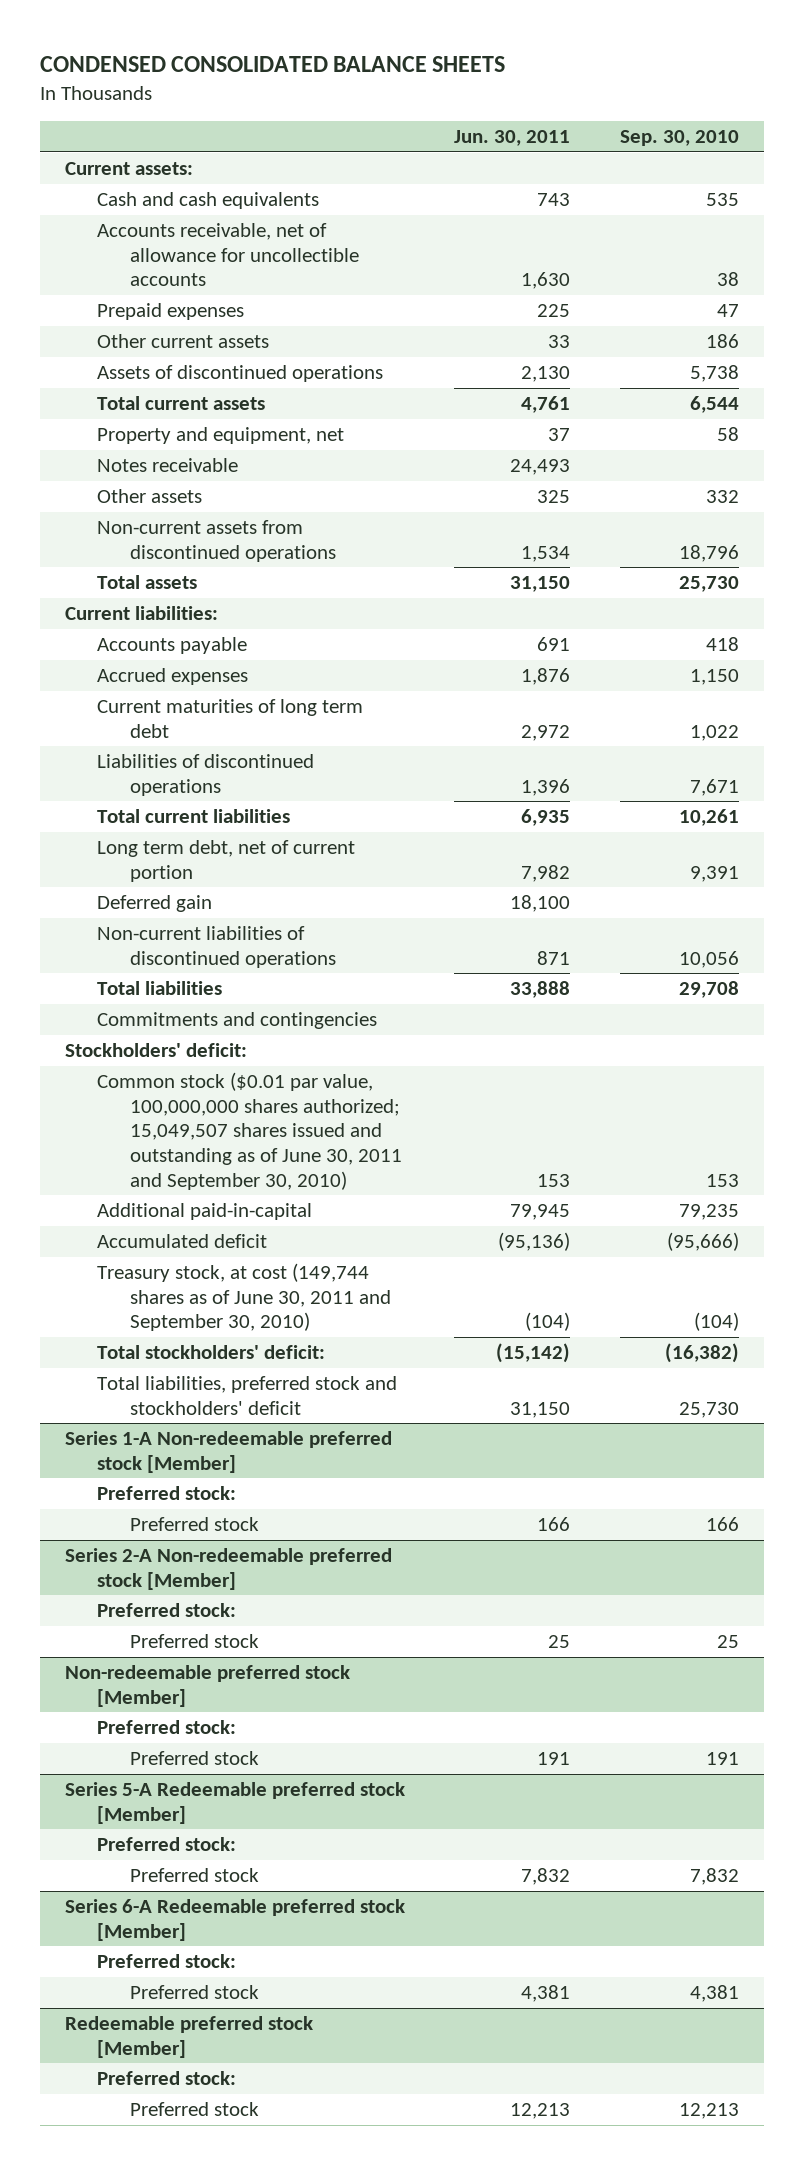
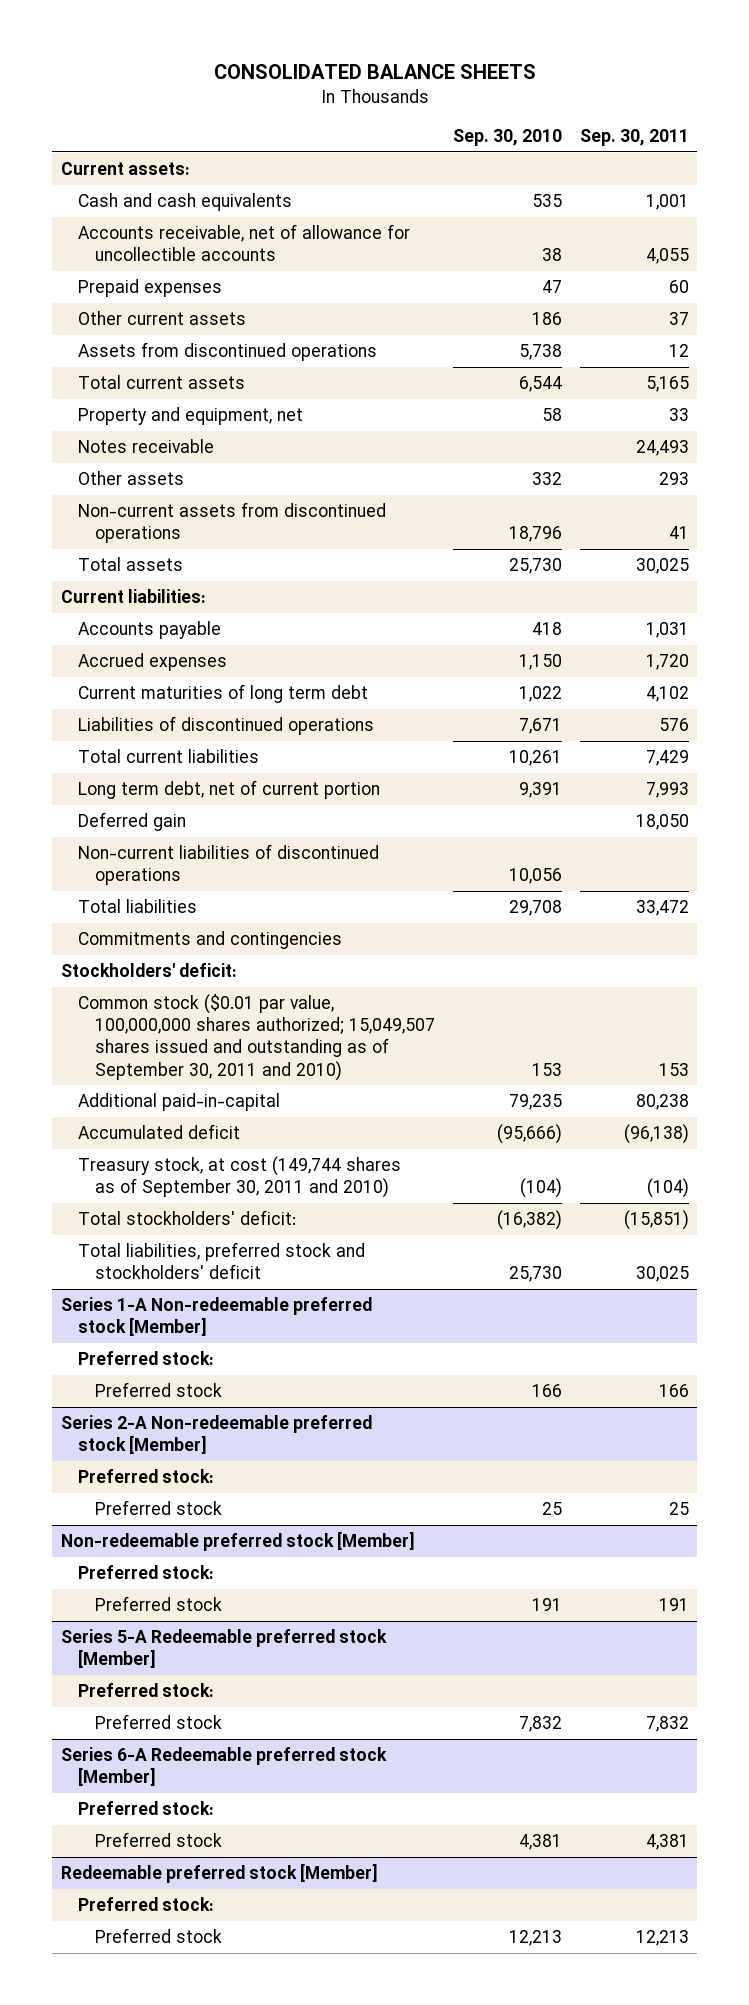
[40,56,506,73] CONDENSED CONSOLIDATED BALANCE SHEETS -> [213,64,536,80] CONSOLIDATED BALANCE SHEETS
[454,130,571,147] Jun. 30, 2011 -> none
none -> [579,129,689,147] Sep. 30, 2011
[97,365,384,383] Assets of discontinued operations -> [78,341,378,361] Assets from discontinued operations
[97,1072,403,1190] Common stock ($0.01 par value, 100,000,000 shares authorized; 15,049,507 shares issued and outstanding as of June 30, 2011 and September 30, 2010) -> [78,993,436,1081] Common stock ($0.01 par value, 100,000,000 shares authorized; 15,049,507 shares issued and outstanding as of September 30, 2011 and 2010)
[97,1263,392,1332] Treasury stock, at cost (149,744 shares as of June 30, 2011 and September 30, 2010) -> [78,1155,402,1199] Treasury stock, at cost (149,744 shares as of September 30, 2011 and 2010)

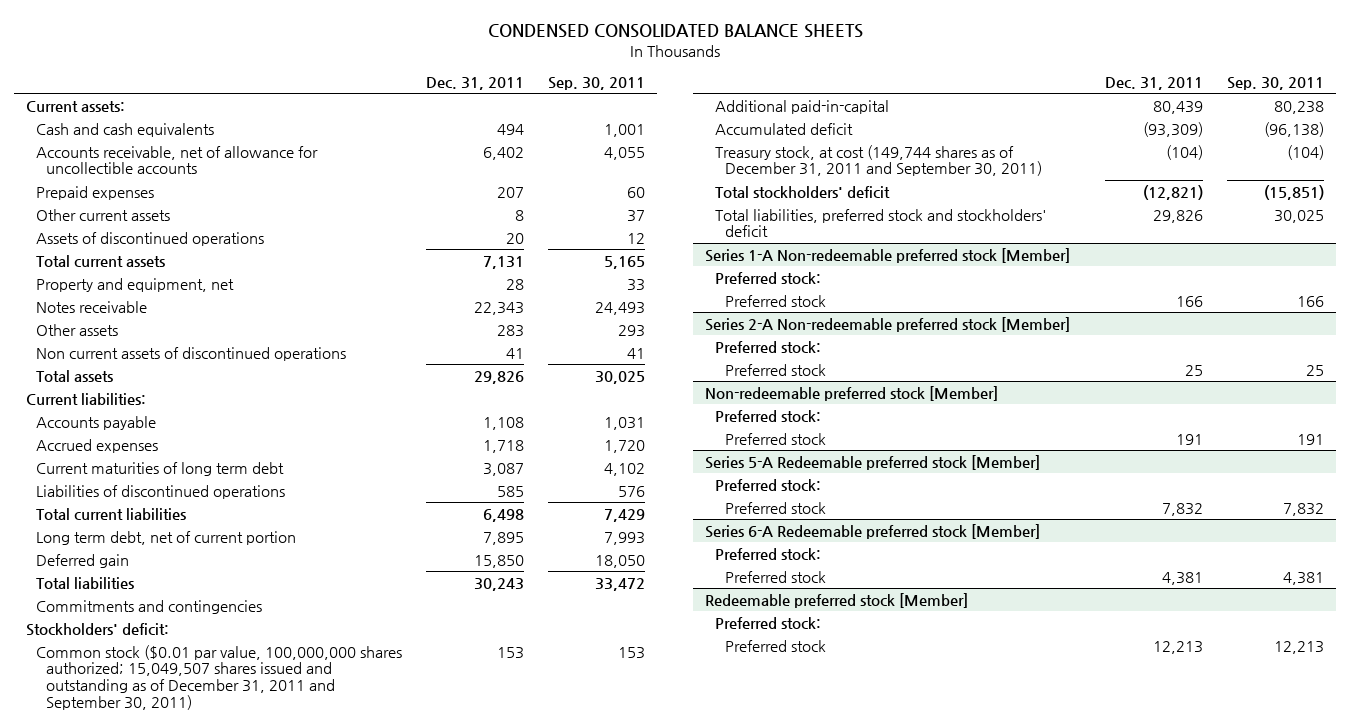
[213,64,536,80] CONSOLIDATED BALANCE SHEETS -> [487,24,863,39] CONDENSED CONSOLIDATED BALANCE SHEETS
[452,129,562,147] Sep. 30, 2010 -> none
none -> [425,76,524,90] Dec. 31, 2011
[78,341,378,361] Assets from discontinued operations -> [35,231,264,246] Assets of discontinued operations
[78,501,387,544] Non-current assets from discontinued operations -> [35,346,346,361] Non current assets of discontinued operations
[78,843,380,886] Non-current liabilities of discontinued operations -> none
[78,993,436,1081] Common stock ($0.01 par value, 100,000,000 shares authorized; 15,049,507 shares issued and outstanding as of September 30, 2011 and 2010) -> [35,644,402,710] Common stock ($0.01 par value, 100,000,000 shares authorized; 15,049,507 shares issued and outstanding as of December 31, 2011 and September 30, 2011)
[78,1155,402,1199] Treasury stock, at cost (149,744 shares as of September 30, 2011 and 2010) -> [714,144,1042,177] Treasury stock, at cost (149,744 shares as of December 31, 2011 and September 30, 2011)
[78,1209,297,1225] Total stockholders' deficit: -> [714,185,890,198] Total stockholders' deficit

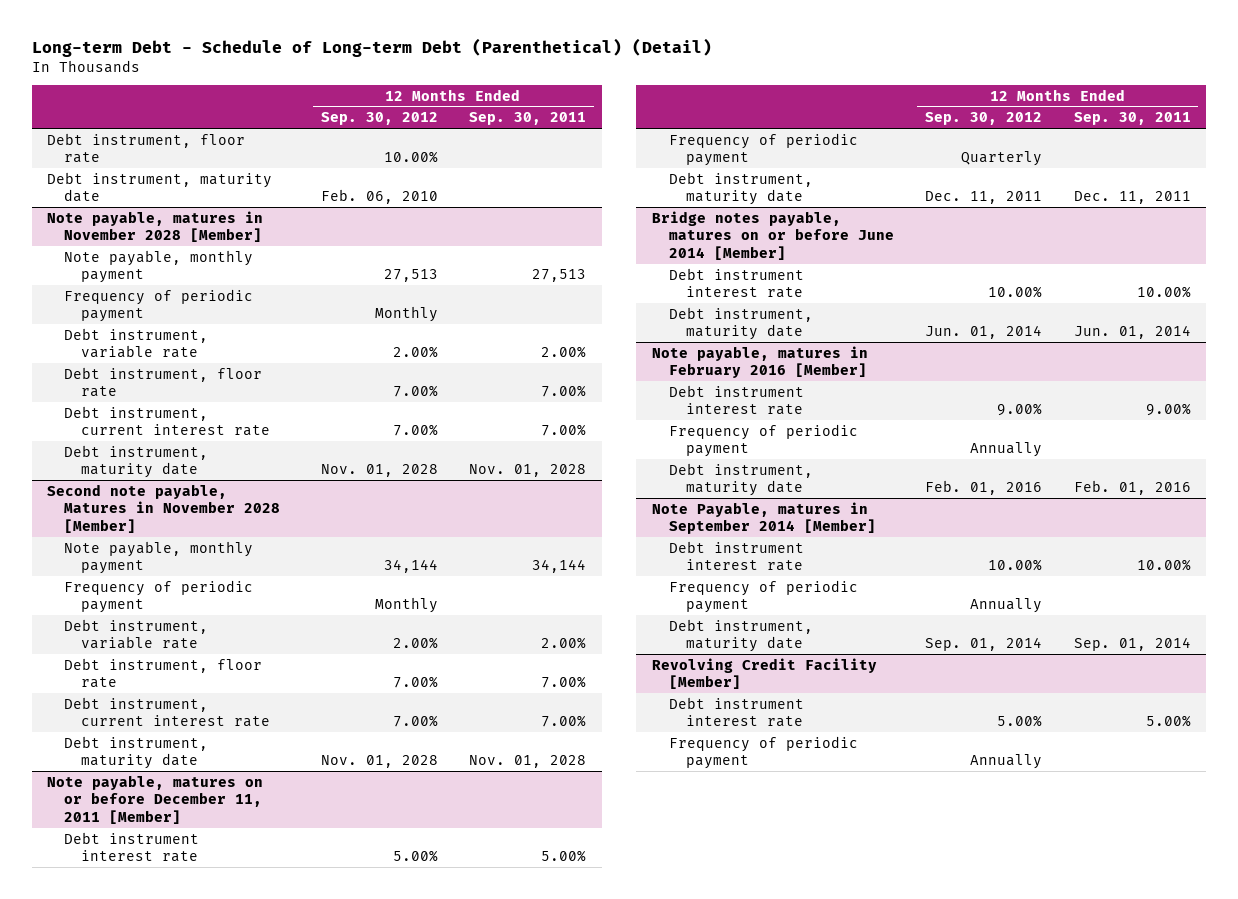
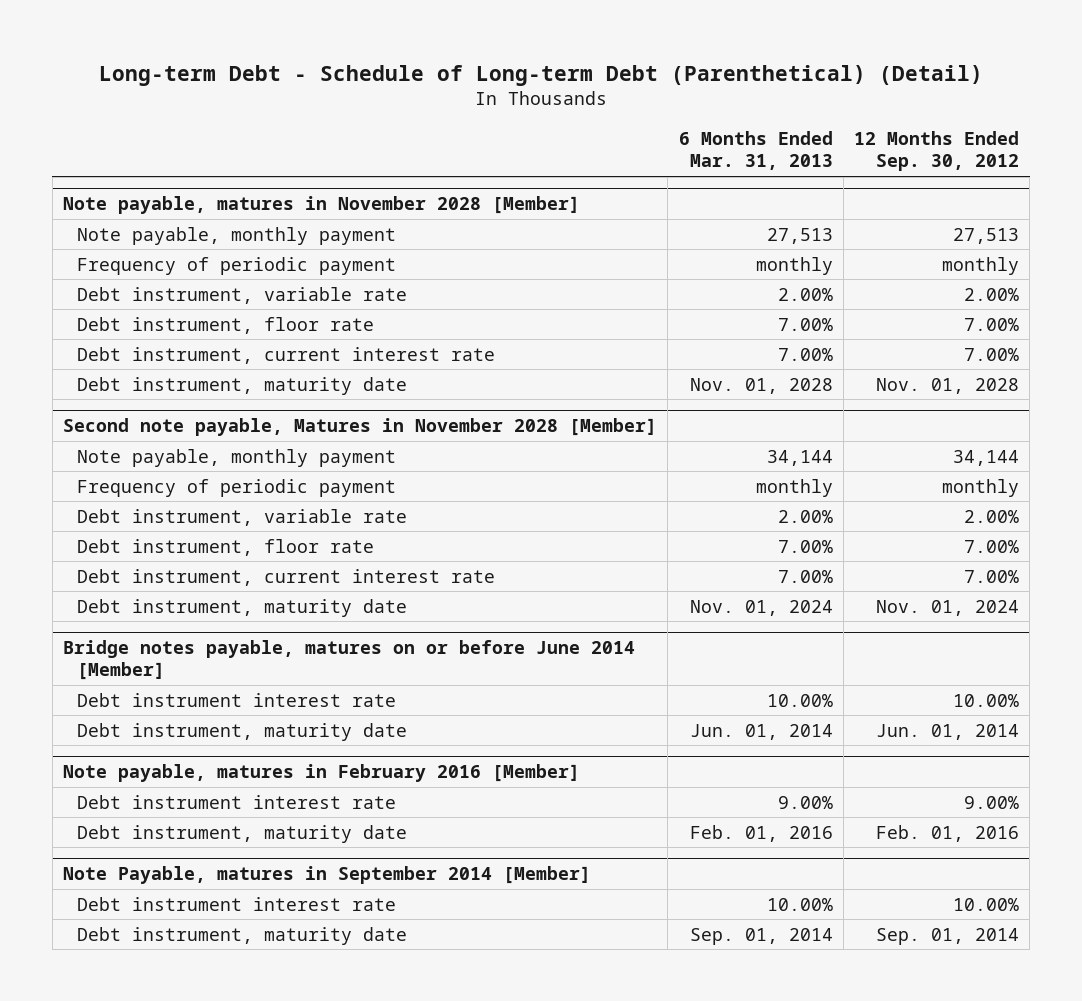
[469,112,587,126] Sep. 30, 2011 -> none
none -> [678,131,833,171] 6 Months Ended Mar. 31, 2013
[47,132,246,164] Debt instrument, floor rate -> none
[47,171,273,203] Debt instrument, maturity date -> none
[374,306,438,323] Monthly -> [942,256,1020,275] monthly
[374,597,438,614] Monthly -> [942,478,1020,497] monthly
[47,774,264,824] Note payable, matures on or before December 11, 2011 [Member] -> none
[64,831,200,863] Debt instrument interest rate -> none
[668,132,858,167] Frequency of periodic payment -> none
[668,171,813,206] Debt instrument, maturity date -> none
[320,755,438,769] Nov. 01, 2028 -> [876,599,1020,616] Nov. 01, 2024
[668,423,858,458] Frequency of periodic payment -> none
[668,579,858,614] Frequency of periodic payment -> none
[651,657,877,690] Revolving Credit Facility [Member] -> none
[668,696,804,728] Debt instrument interest rate -> none
[668,735,858,770] Frequency of periodic payment -> none

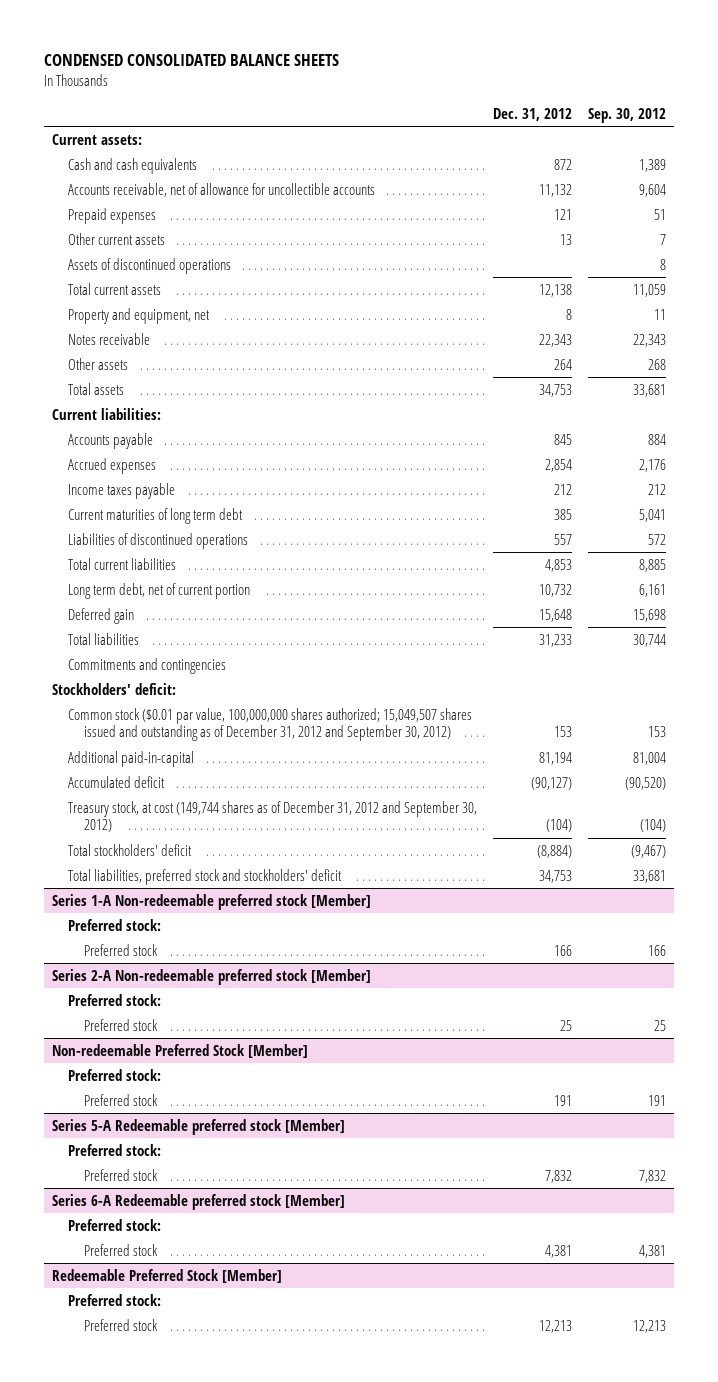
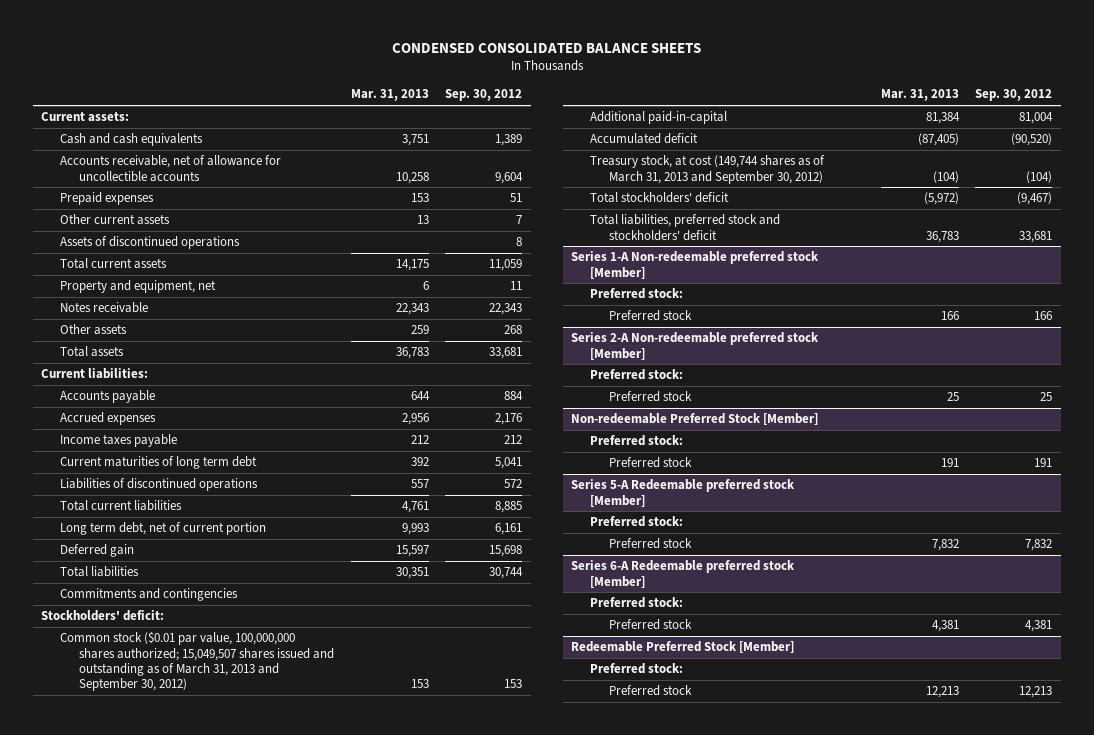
[493,107,573,121] Dec. 31, 2012 -> none
none -> [350,89,429,102] Mar. 31, 2013
[67,707,472,742] Common stock ($0.01 par value, 100,000,000 shares authorized; 15,049,507 shares issued and outstanding as of December 31, 2012 and September 30, 2012) -> [60,631,334,692] Common stock ($0.01 par value, 100,000,000 shares authorized; 15,049,507 shares issued and outstanding as of March 31, 2013 and September 30, 2012)
[67,800,477,833] Treasury stock, at cost (149,744 shares as of December 31, 2012 and September 30, 2012) -> [590,155,826,184] Treasury stock, at cost (149,744 shares as of March 31, 2013 and September 30, 2012)

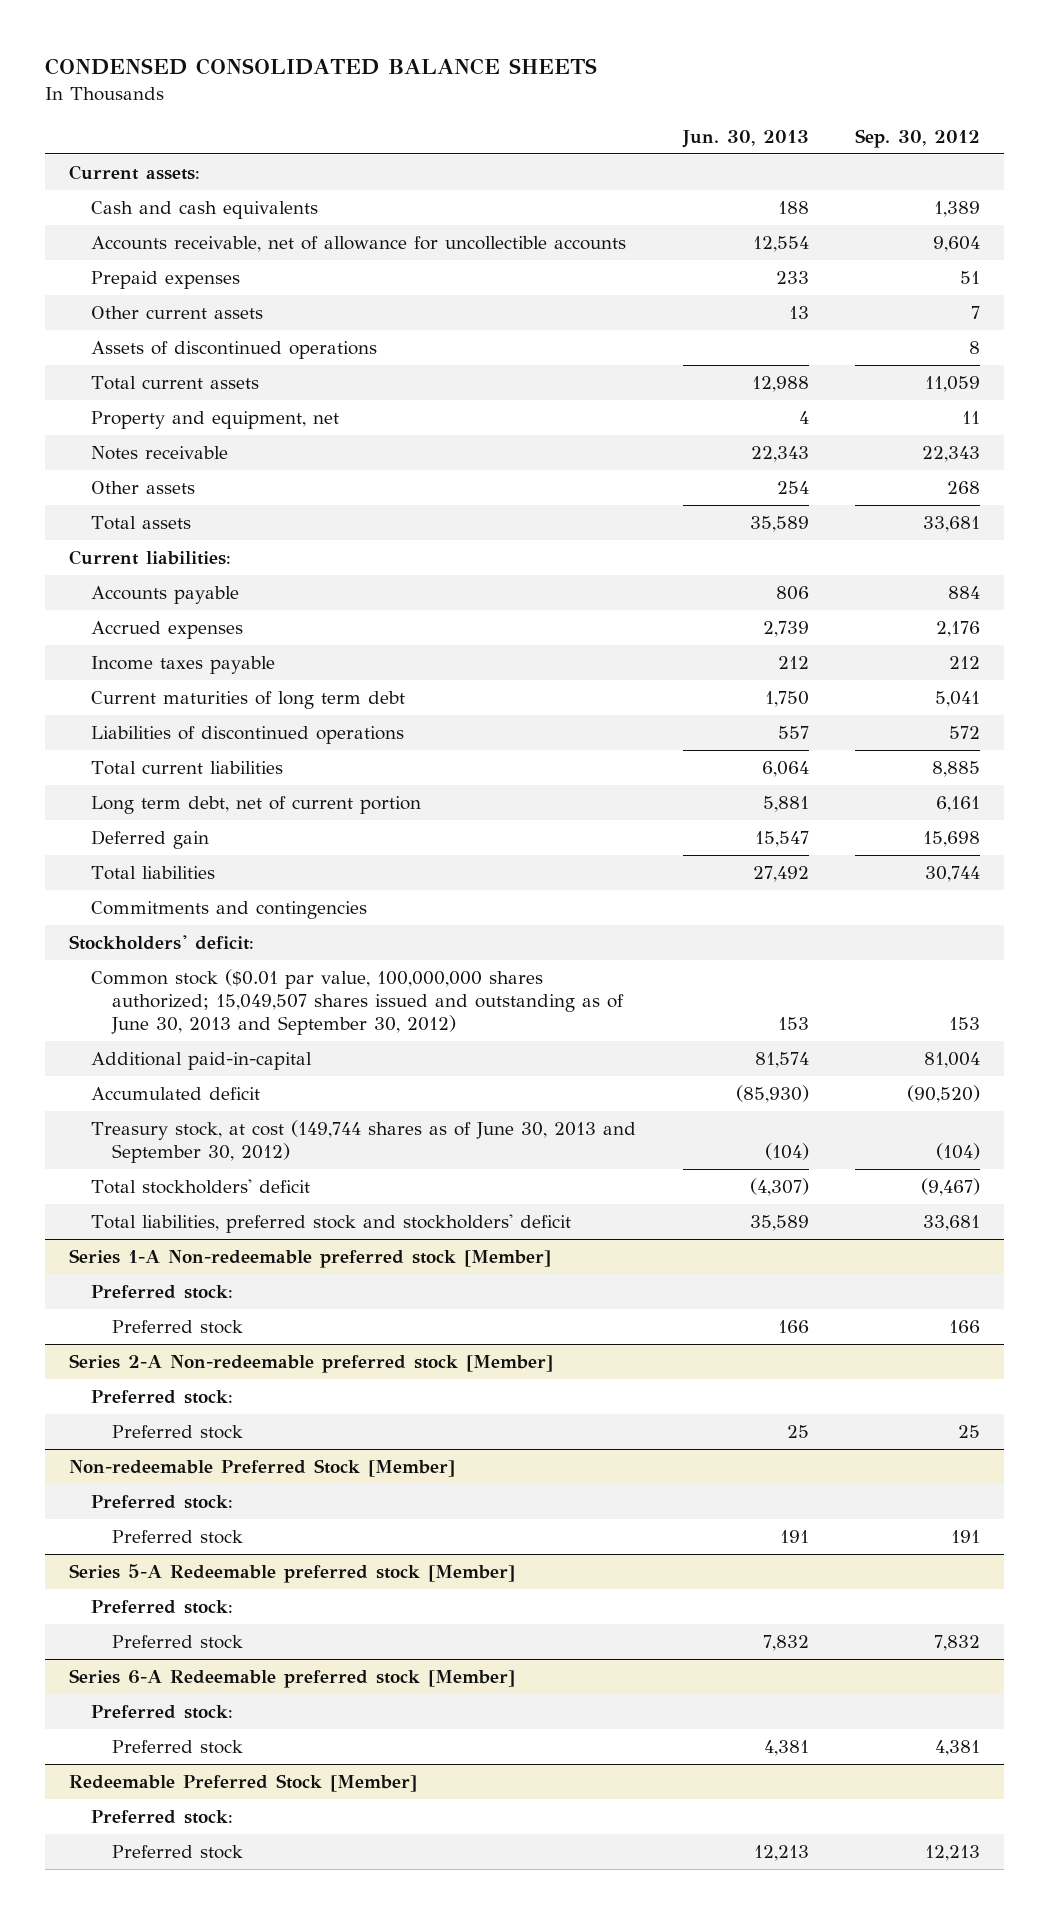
[350,89,429,102] Mar. 31, 2013 -> none
none -> [681,129,809,148] Jun. 30, 2013
[60,631,334,692] Common stock ($0.01 par value, 100,000,000 shares authorized; 15,049,507 shares issued and outstanding as of March 31, 2013 and September 30, 2012) -> [90,969,625,1036] Common stock ($0.01 par value, 100,000,000 shares authorized; 15,049,507 shares issued and outstanding as of June 30, 2013 and September 30, 2012)
[590,155,826,184] Treasury stock, at cost (149,744 shares as of March 31, 2013 and September 30, 2012) -> [90,1120,636,1164] Treasury stock, at cost (149,744 shares as of June 30, 2013 and September 30, 2012)

